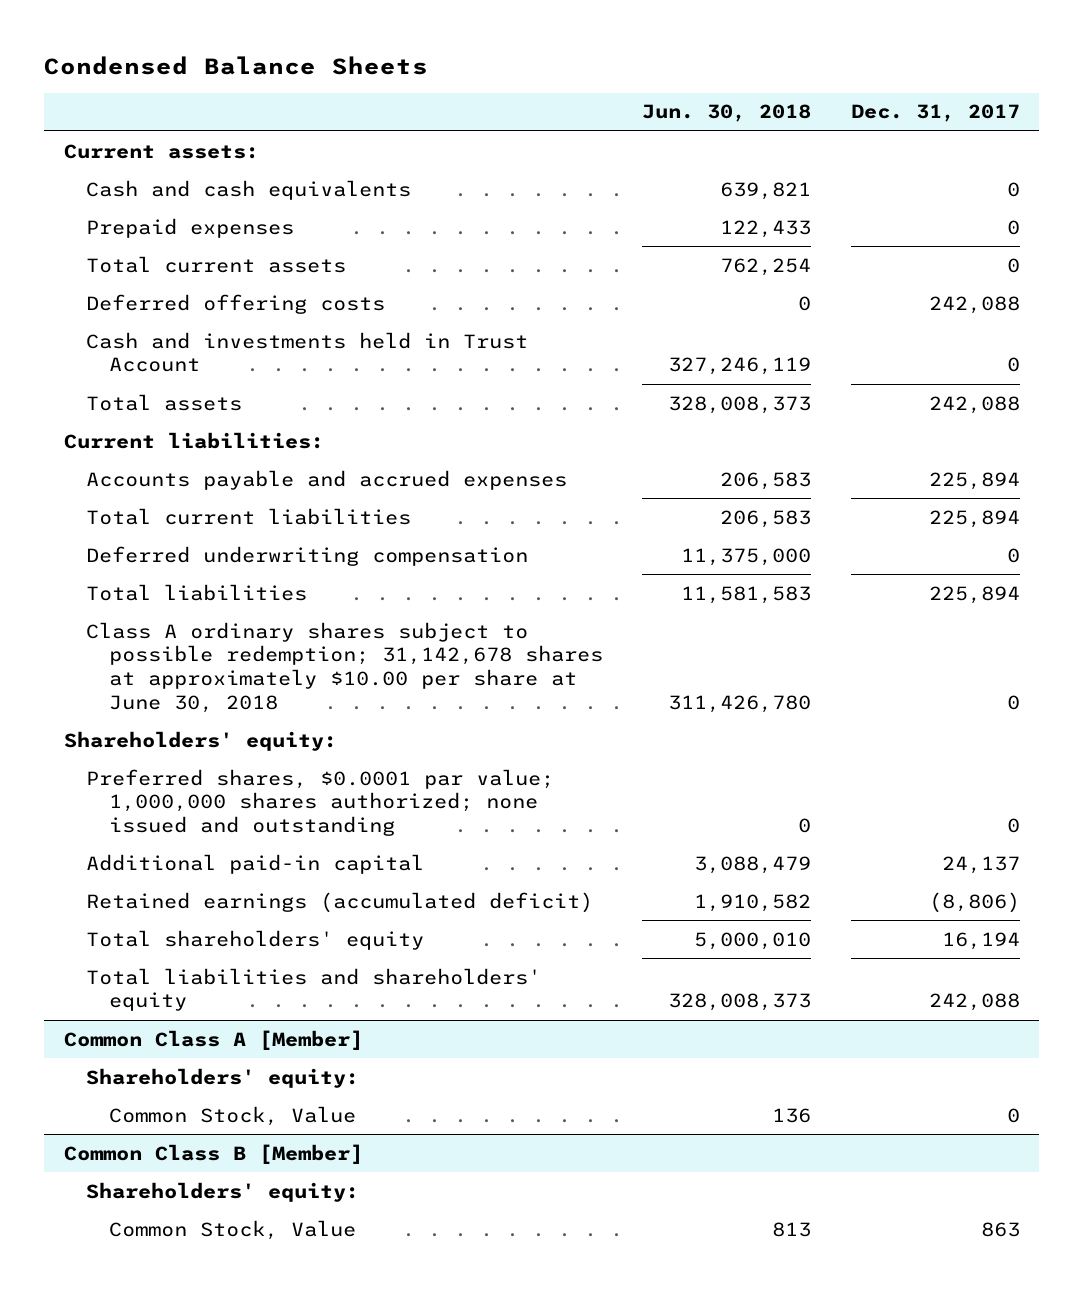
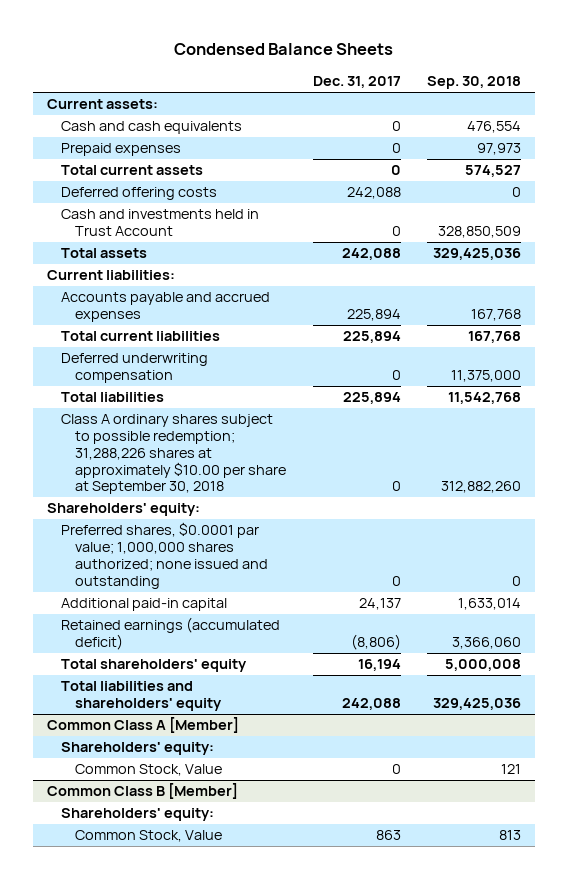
[642,104,812,123] Jun. 30, 2018 -> none
none -> [427,75,522,89] Sep. 30, 2018
[86,621,603,713] Class A ordinary shares subject to possible redemption; 31,142,678 shares at approximately $10.00 per share at June 30, 2018 -> [60,414,286,495] Class A ordinary shares subject to possible redemption; 31,288,226 shares at approximately $10.00 per share at September 30, 2018

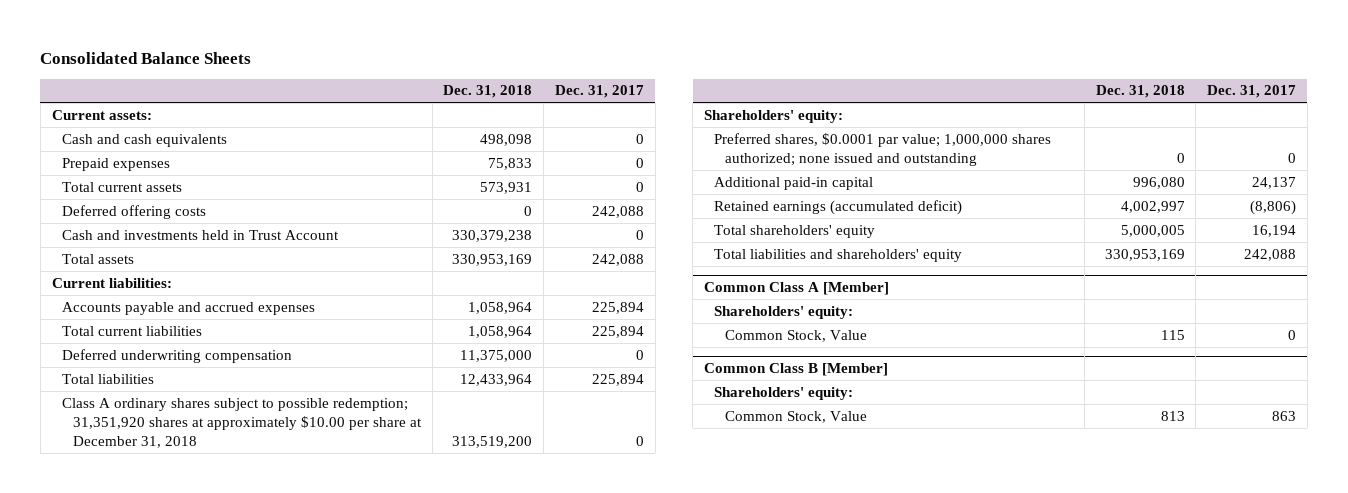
[173,43,393,56] Condensed Balance Sheets -> [40,51,252,64] Consolidated Balance Sheets
[427,75,522,89] Sep. 30, 2018 -> none
none -> [443,85,533,99] Dec. 31, 2018
[60,414,286,495] Class A ordinary shares subject to possible redemption; 31,288,226 shares at approximately $10.00 per share at September 30, 2018 -> [62,397,422,449] Class A ordinary shares subject to possible redemption; 31,351,920 shares at approximately $10.00 per share at December 31, 2018

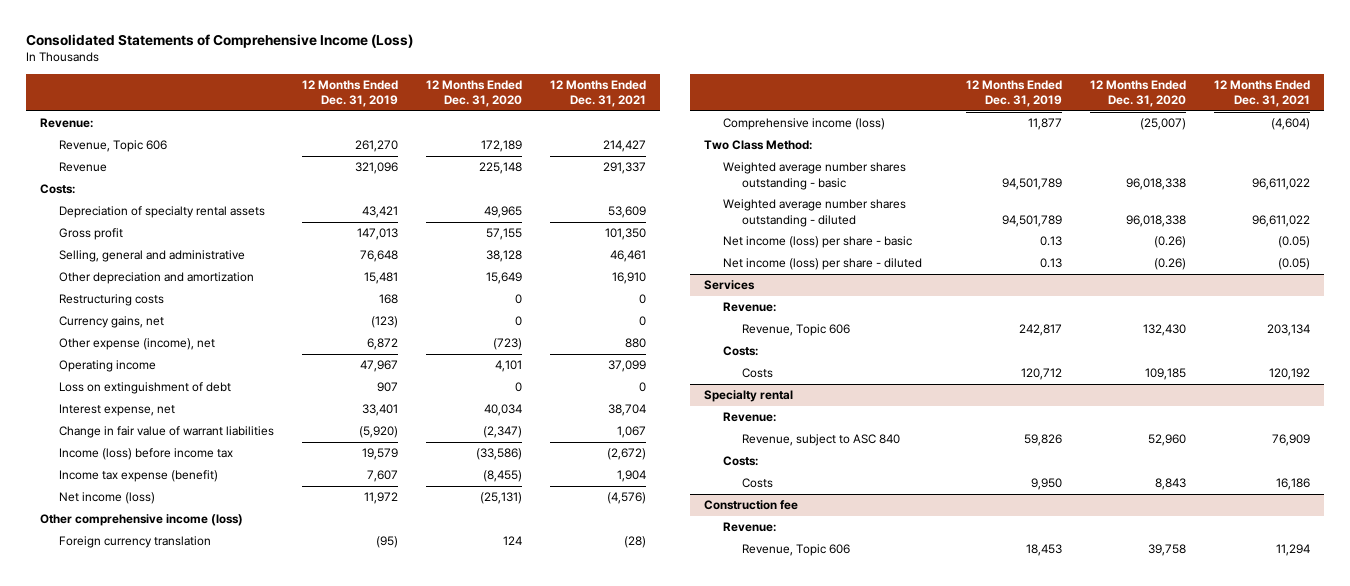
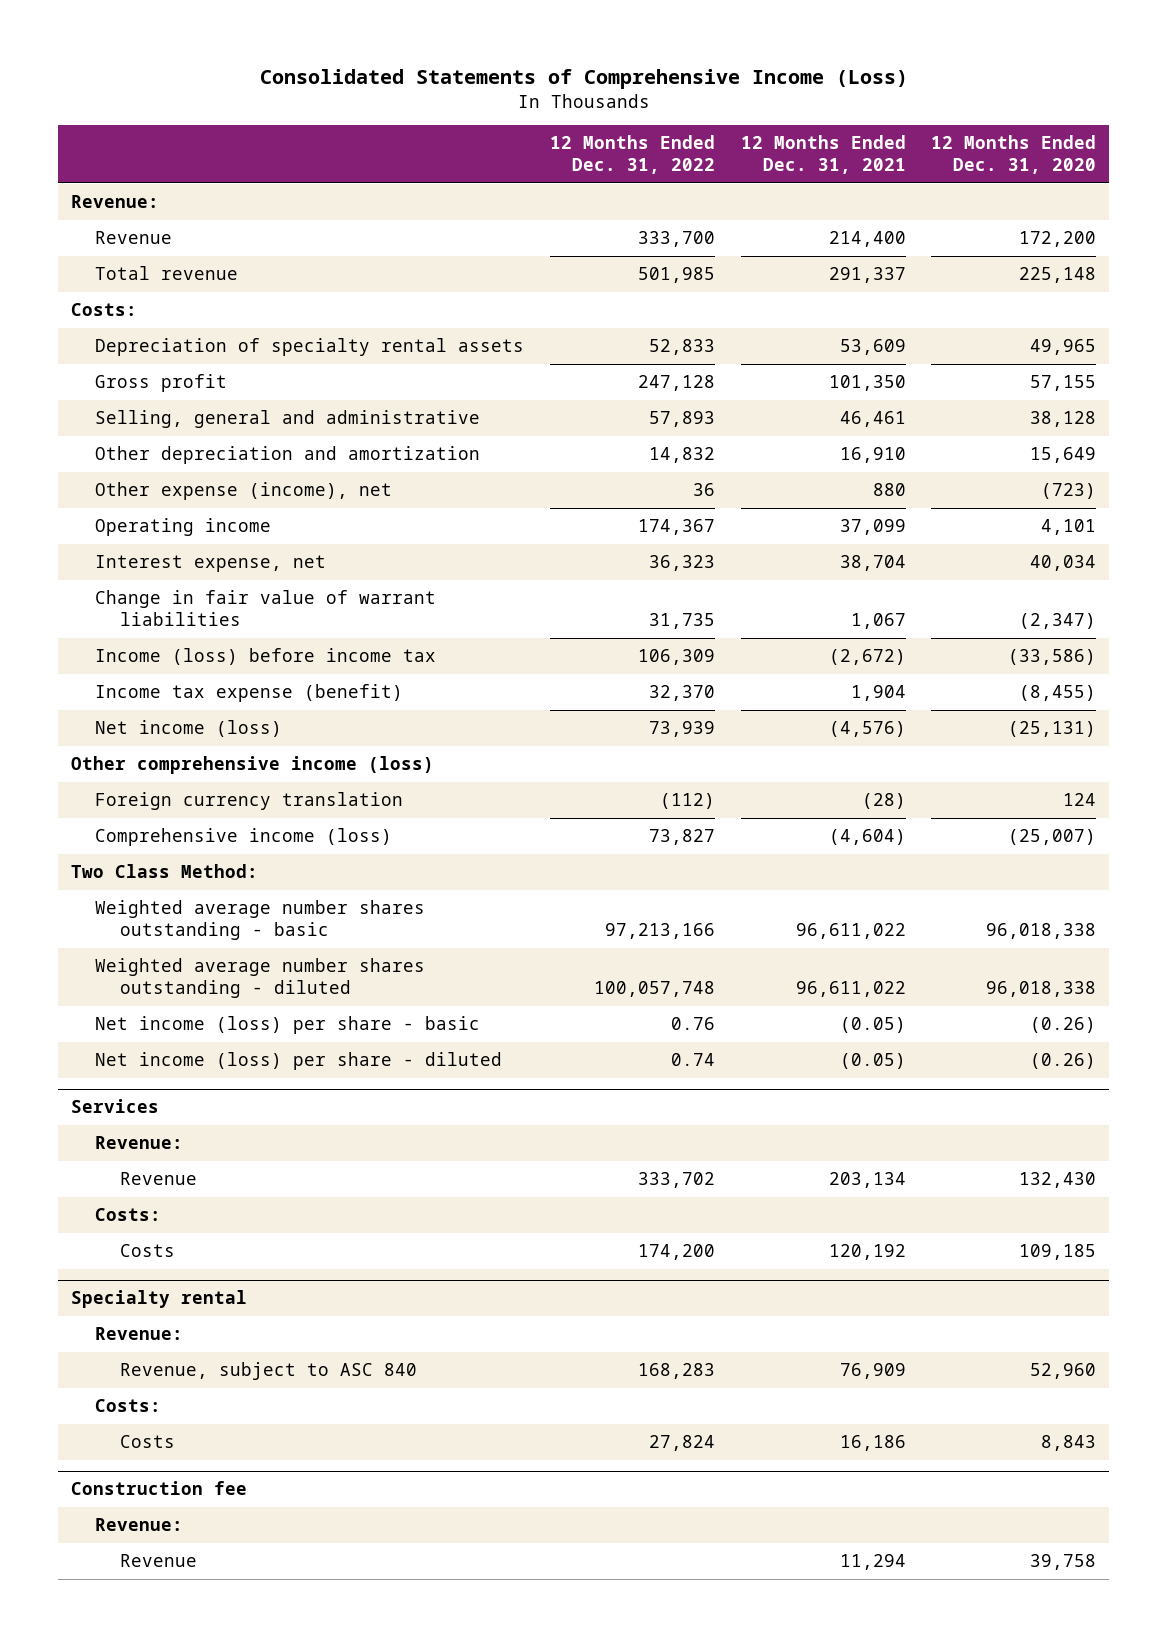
[301,79,398,108] 12 Months Ended Dec. 31, 2019 -> none
none -> [550,134,716,175] 12 Months Ended Dec. 31, 2022
[58,140,167,153] Revenue, Topic 606 -> [95,230,173,244] Revenue
[480,140,522,153] 172,189 -> [1019,230,1097,247] 172,200
[602,140,646,153] 214,427 -> [828,230,906,247] 214,400
[58,162,107,173] Revenue -> [95,265,239,280] Total revenue
[58,294,164,307] Restructuring costs -> none
[58,316,164,329] Currency gains, net -> none
[58,382,231,395] Loss on extinguishment of debt -> none
[741,324,850,337] Revenue, Topic 606 -> [119,1171,197,1185] Revenue
[741,544,850,557] Revenue, Topic 606 -> [119,1553,197,1567] Revenue

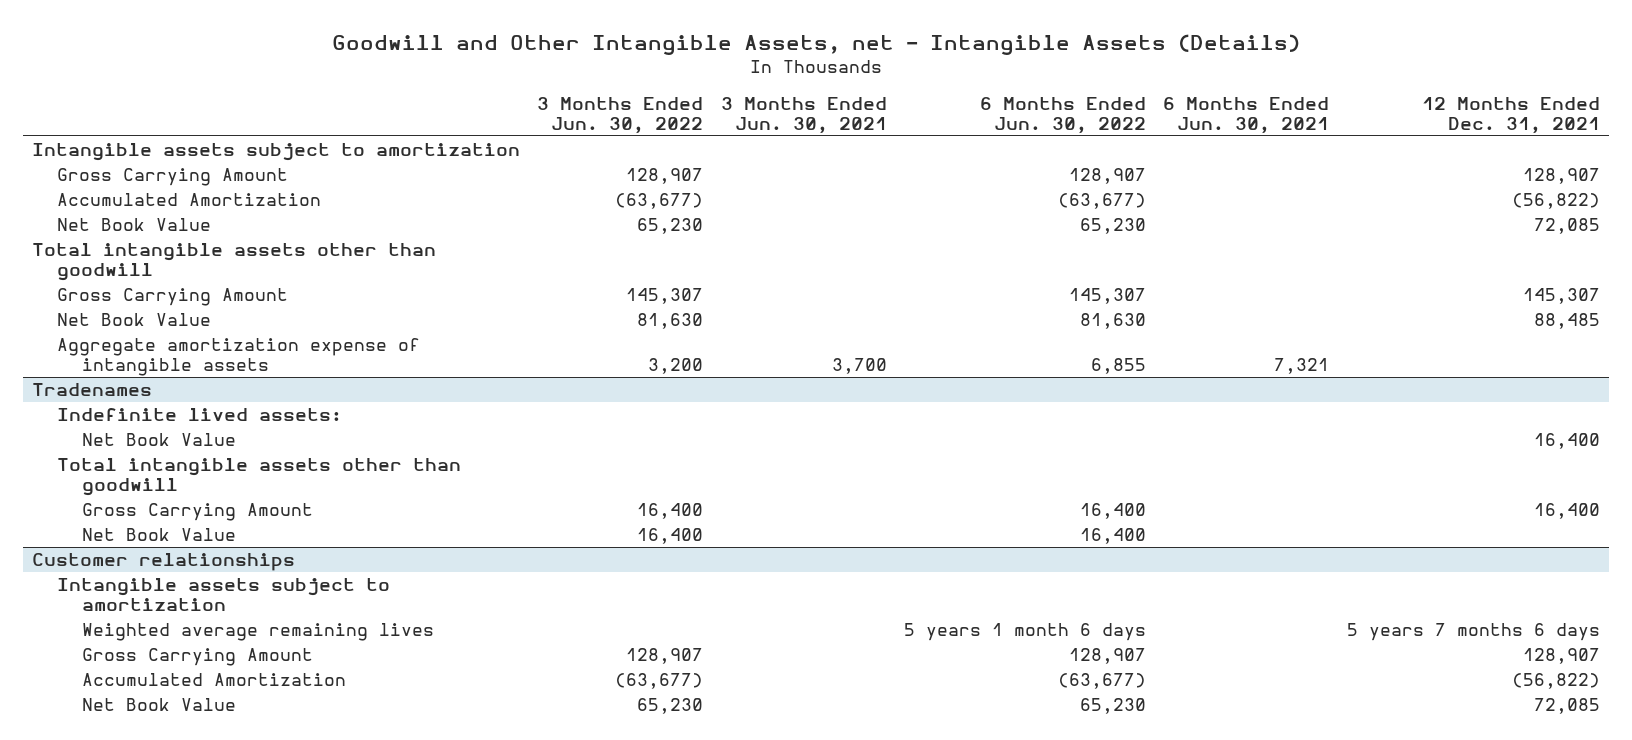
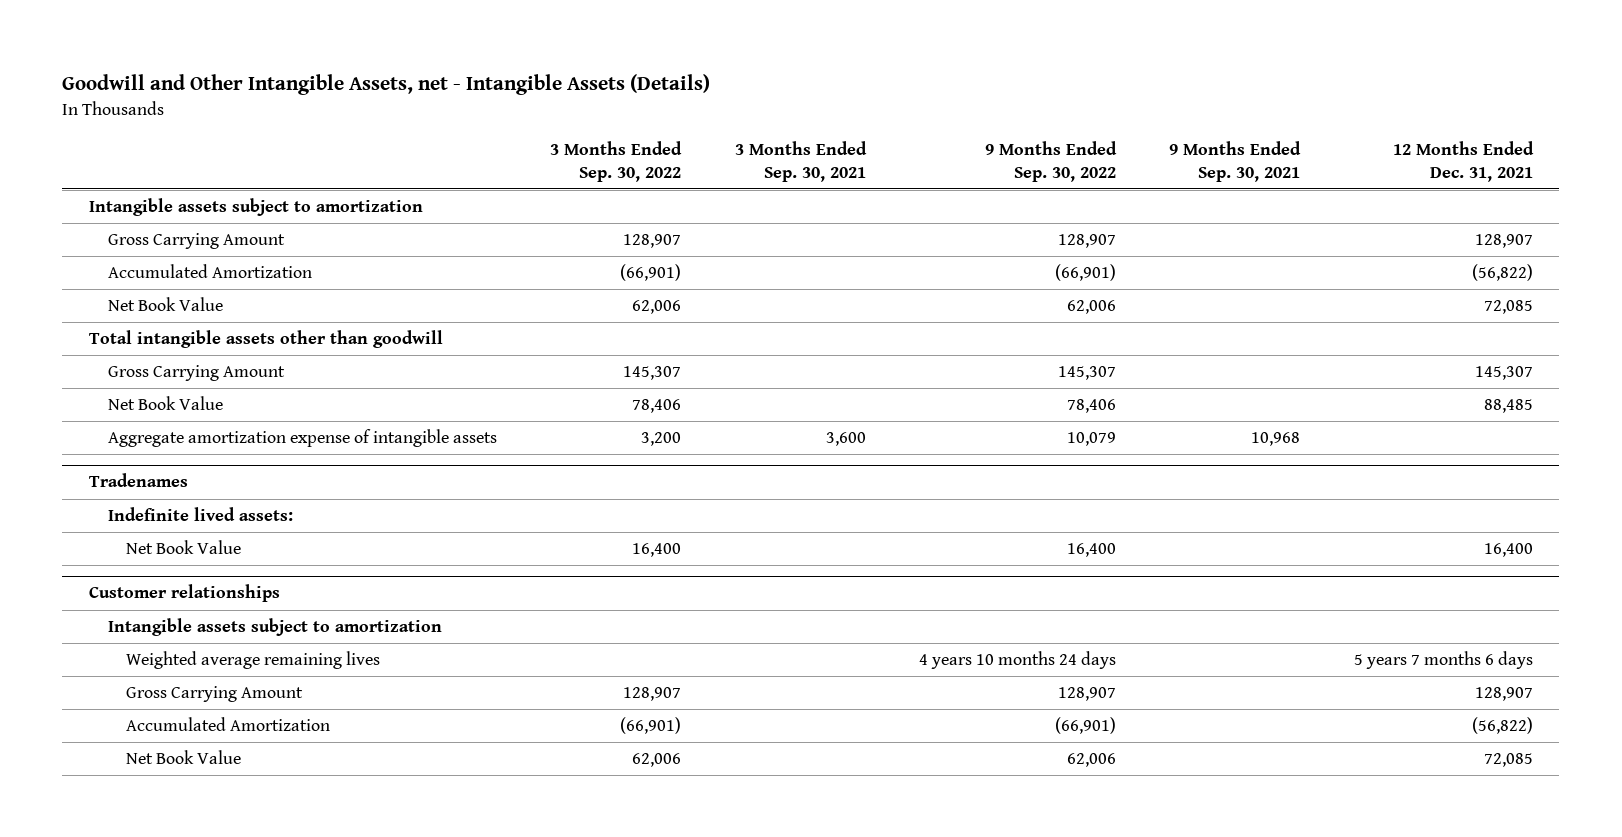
[537,96,704,134] 3 Months Ended Jun. 30, 2022 -> none
[720,96,887,134] 3 Months Ended Jun. 30, 2021 -> none
[979,96,1146,134] 6 Months Ended Jun. 30, 2022 -> none
[1163,96,1330,134] 6 Months Ended Jun. 30, 2021 -> none
none -> [550,141,683,182] 3 Months Ended Sep. 30, 2022
none -> [734,141,867,182] 3 Months Ended Sep. 30, 2021
none -> [984,141,1117,182] 9 Months Ended Sep. 30, 2022
none -> [1169,141,1302,182] 9 Months Ended Sep. 30, 2021
[56,458,461,497] Total intangible assets other than goodwill -> none
[81,503,313,522] Gross Carrying Amount -> none
[81,528,236,542] Net Book Value -> none

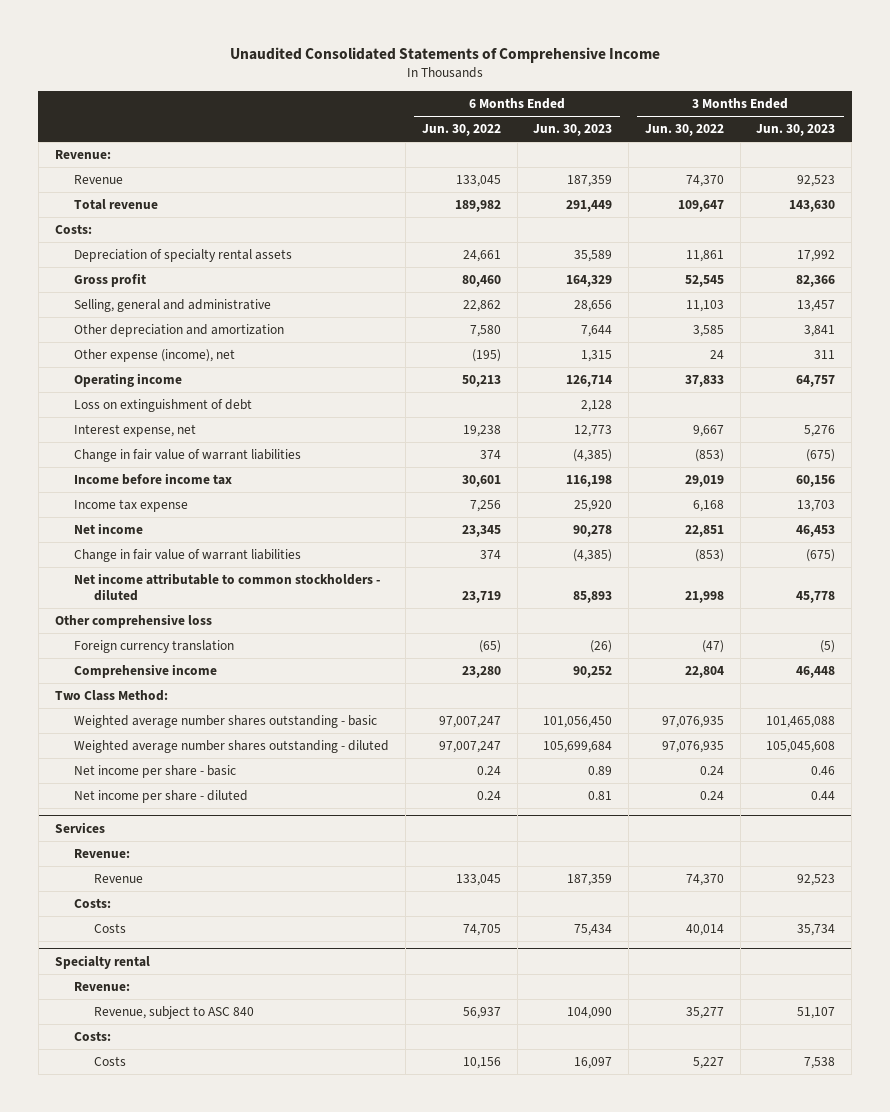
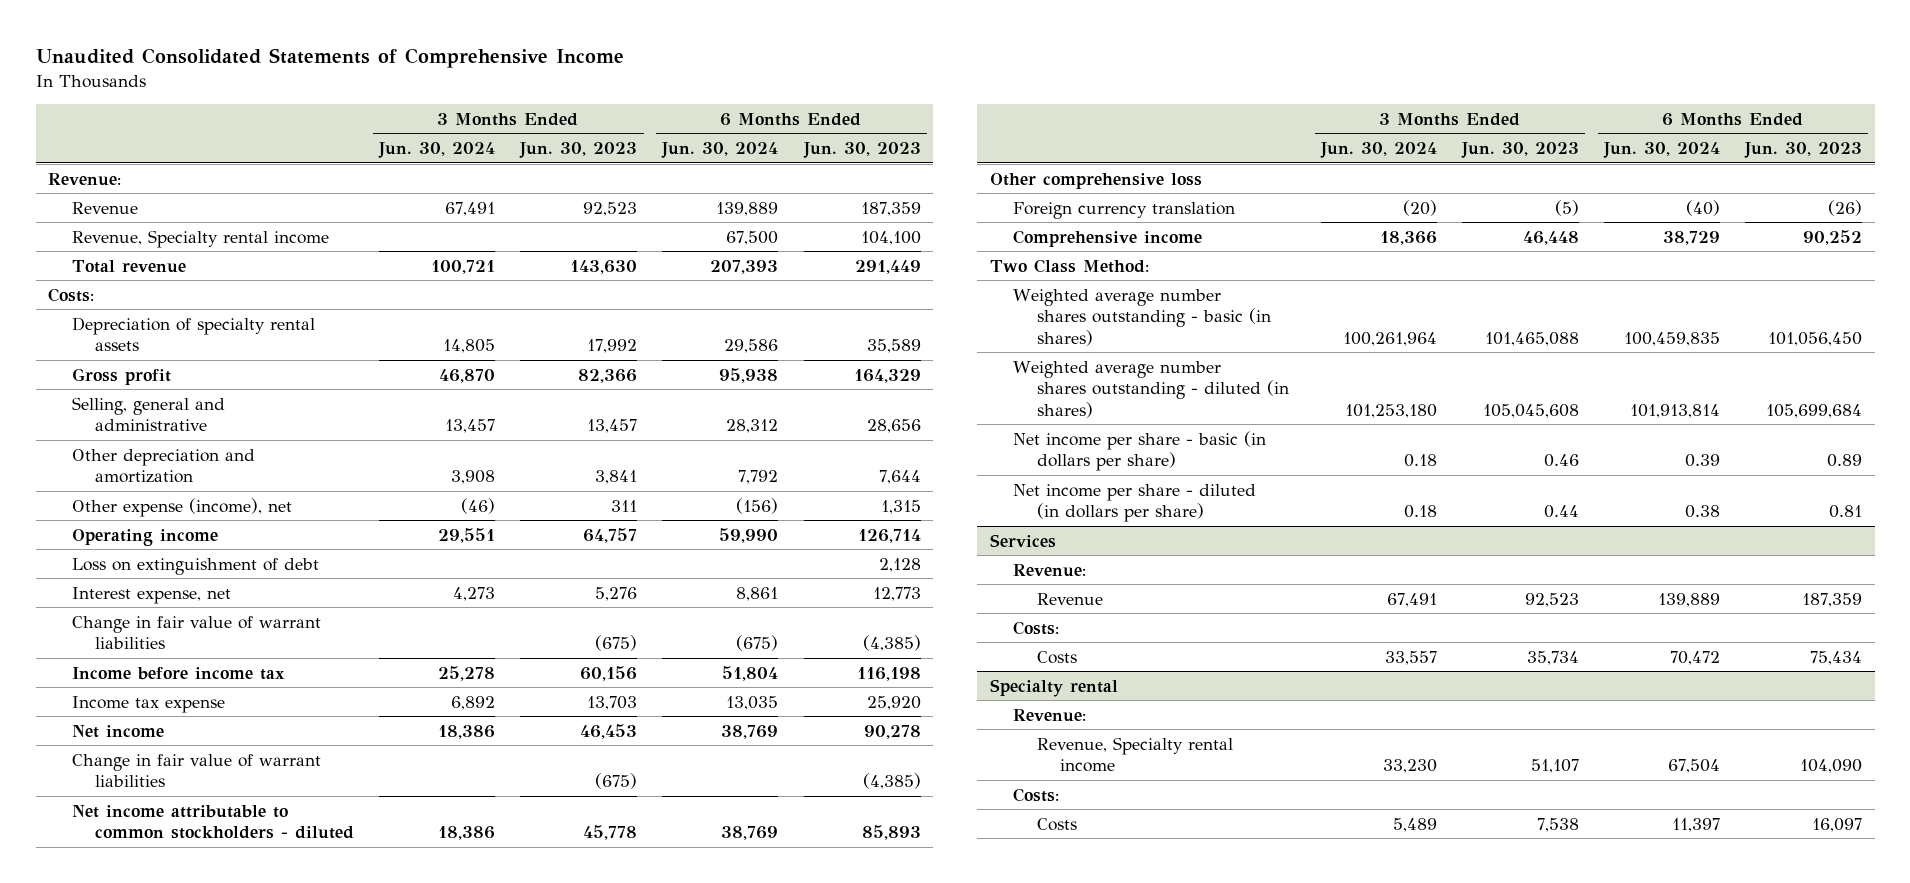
[421,124,501,137] Jun. 30, 2022 -> none
[644,124,724,137] Jun. 30, 2022 -> none
none -> [378,142,496,159] Jun. 30, 2024
none -> [661,142,779,159] Jun. 30, 2024
none -> [71,229,329,248] Revenue, Specialty rental income
[74,715,378,729] Weighted average number shares outstanding - basic -> [1013,288,1271,346] Weighted average number shares outstanding - basic (in shares)
[74,740,390,754] Weighted average number shares outstanding - diluted -> [1013,360,1289,418] Weighted average number shares outstanding - diluted (in shares)
[74,765,237,779] Net income per share - basic -> [1013,430,1267,472] Net income per share - basic (in dollars per share)
[74,790,249,804] Net income per share - diluted -> [1013,483,1257,523] Net income per share - diluted (in dollars per share)
[93,1006,254,1020] Revenue, subject to ASC 840 -> [1036,736,1233,773] Revenue, Specialty rental income

